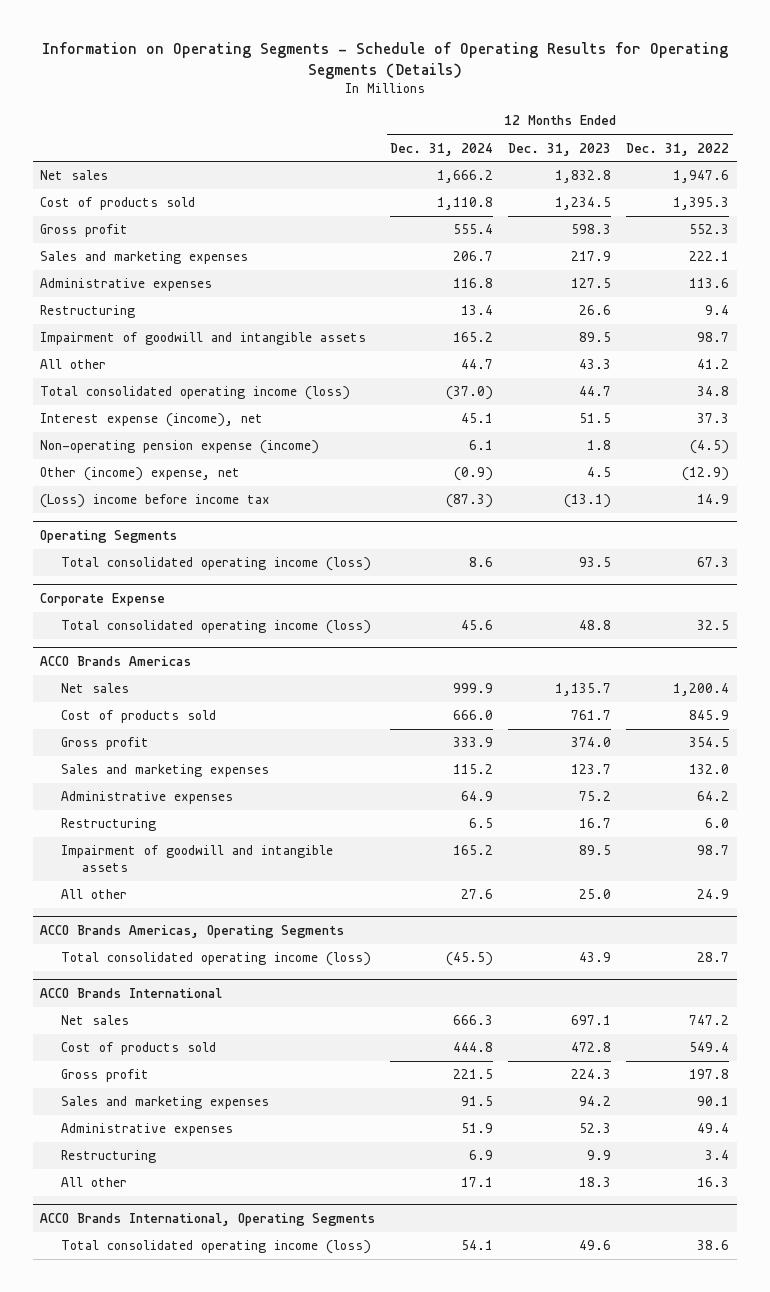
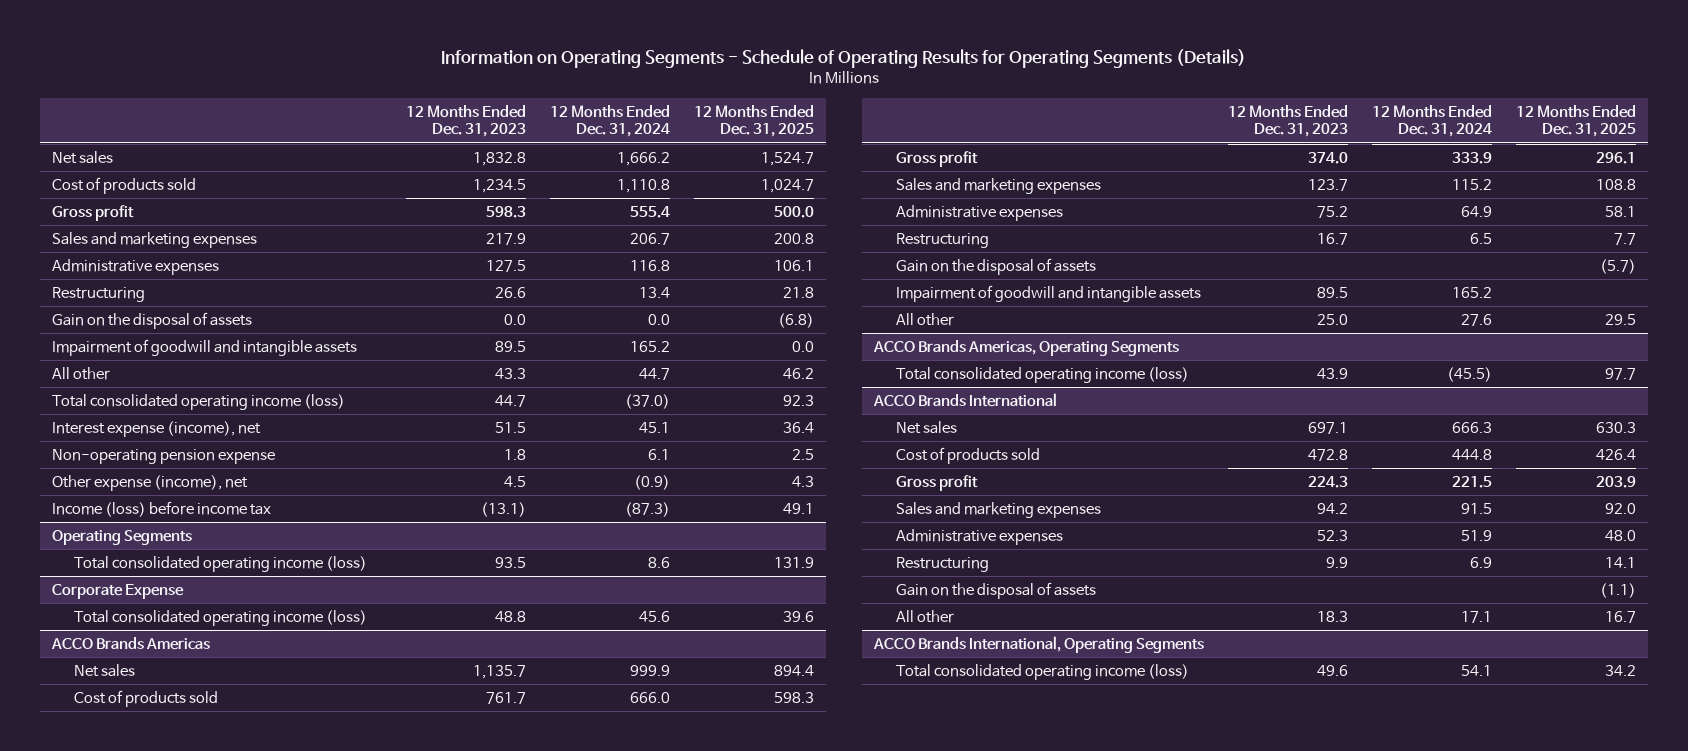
[626,142,730,156] Dec. 31, 2022 -> none
none -> [693,104,814,138] 12 Months Ended Dec. 31, 2025
none -> [51,312,252,330] Gain on the disposal of assets
[40,440,320,455] Non-operating pension expense (income) -> [51,449,275,465] Non-operating pension expense
[40,467,241,482] Other (income) expense, net -> [51,475,248,492] Other expense (income), net
[40,494,271,509] (Loss) income before income tax -> [51,501,271,518] Income (loss) before income tax
none -> [896,258,1097,276] Gain on the disposal of assets
none -> [896,582,1097,600] Gain on the disposal of assets

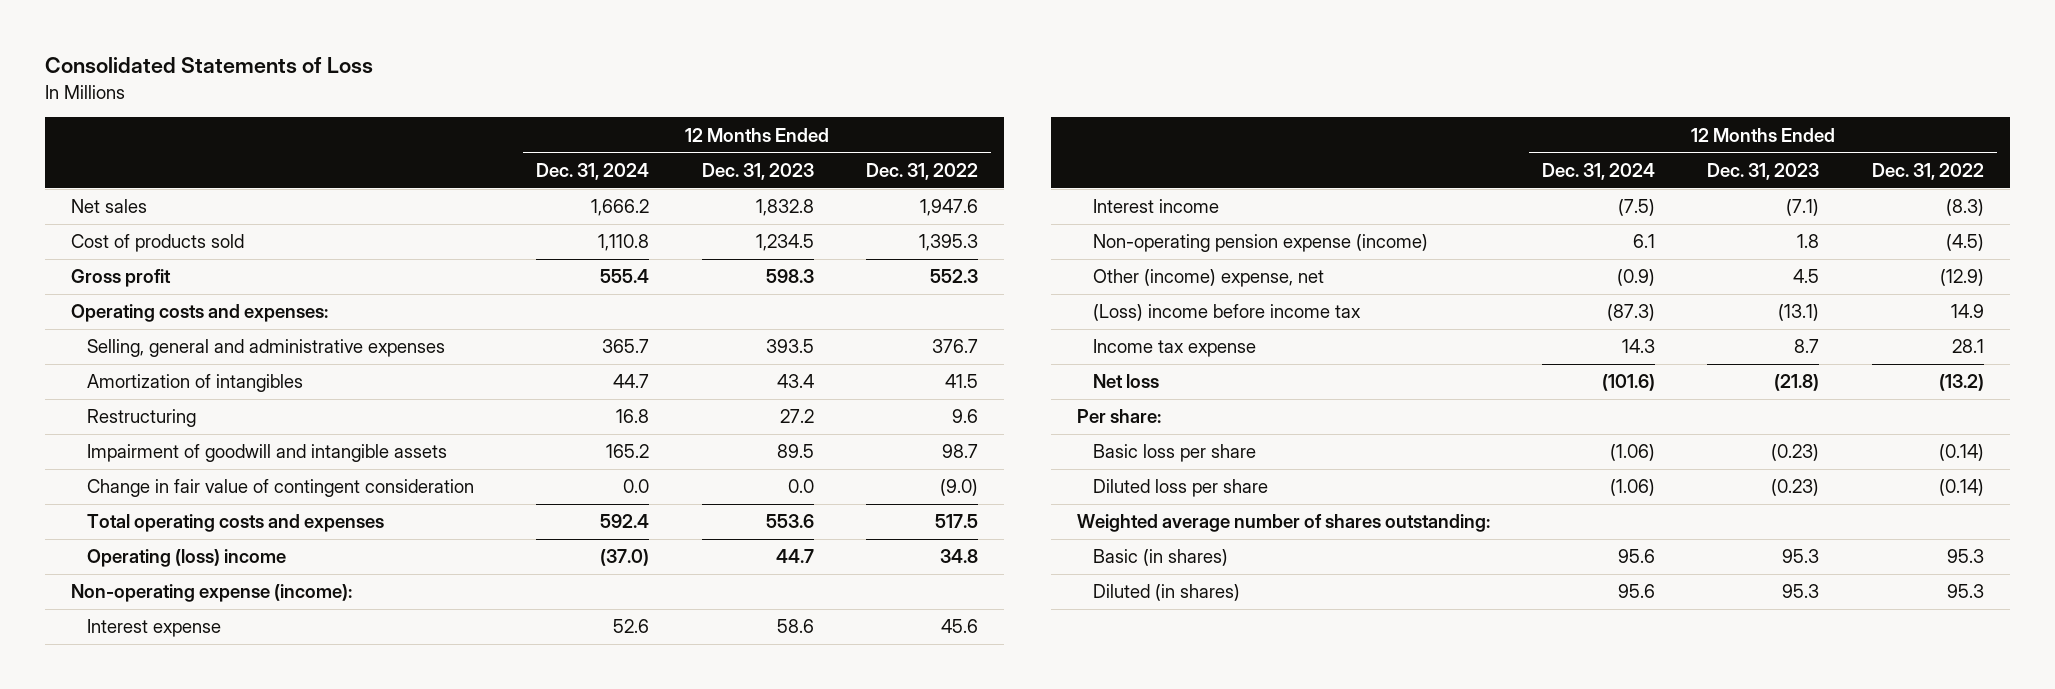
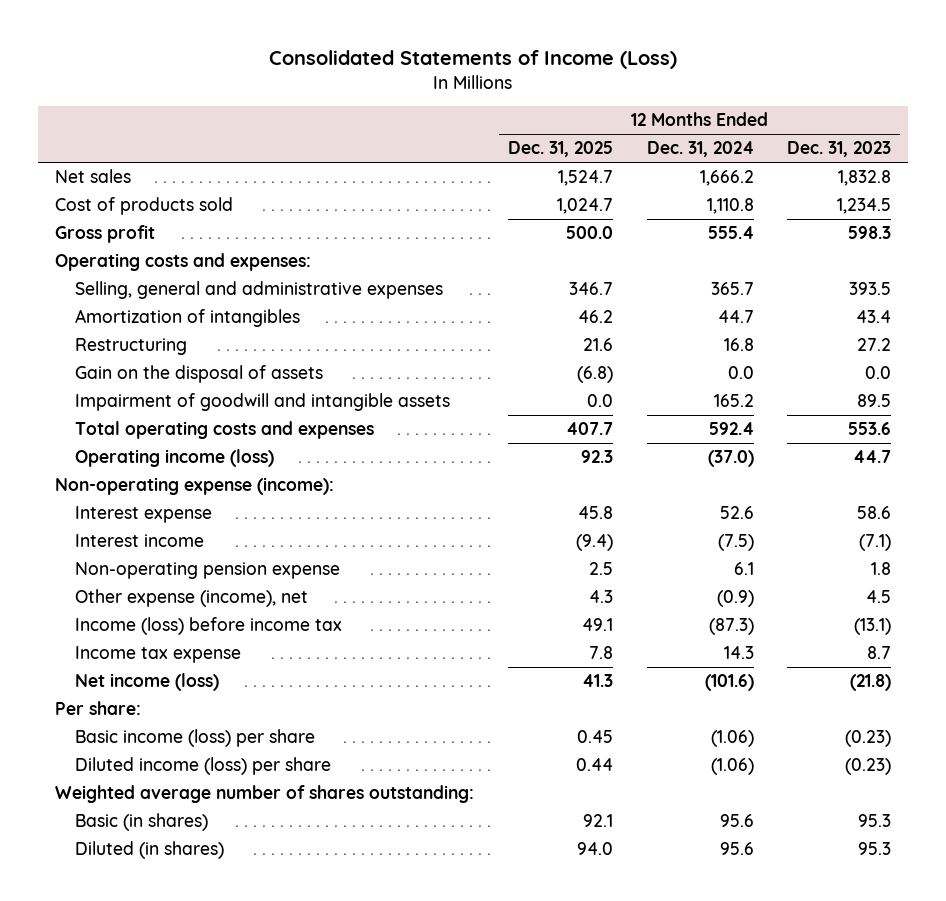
[44,57,373,74] Consolidated Statements of Loss -> [269,50,678,70] Consolidated Statements of Income (Loss)
[865,162,978,180] Dec. 31, 2022 -> none
none -> [507,141,613,158] Dec. 31, 2025
none -> [75,365,324,384] Gain on the disposal of assets
[87,479,475,498] Change in fair value of contingent consideration -> none
[87,549,287,568] Operating (loss) income -> [75,449,275,468] Operating income (loss)
[1093,234,1429,253] Non-operating pension expense (income) -> [75,562,341,580] Non-operating pension expense
[1093,269,1325,288] Other (income) expense, net -> [75,589,309,608] Other expense (income), net
[1093,304,1362,322] (Loss) income before income tax -> [75,617,343,636] Income (loss) before income tax
[1093,374,1160,389] Net loss -> [75,673,220,692] Net income (loss)
[1093,444,1257,463] Basic loss per share -> [75,729,316,748] Basic income (loss) per share
[1093,479,1269,498] Diluted loss per share -> [75,757,332,776] Diluted income (loss) per share

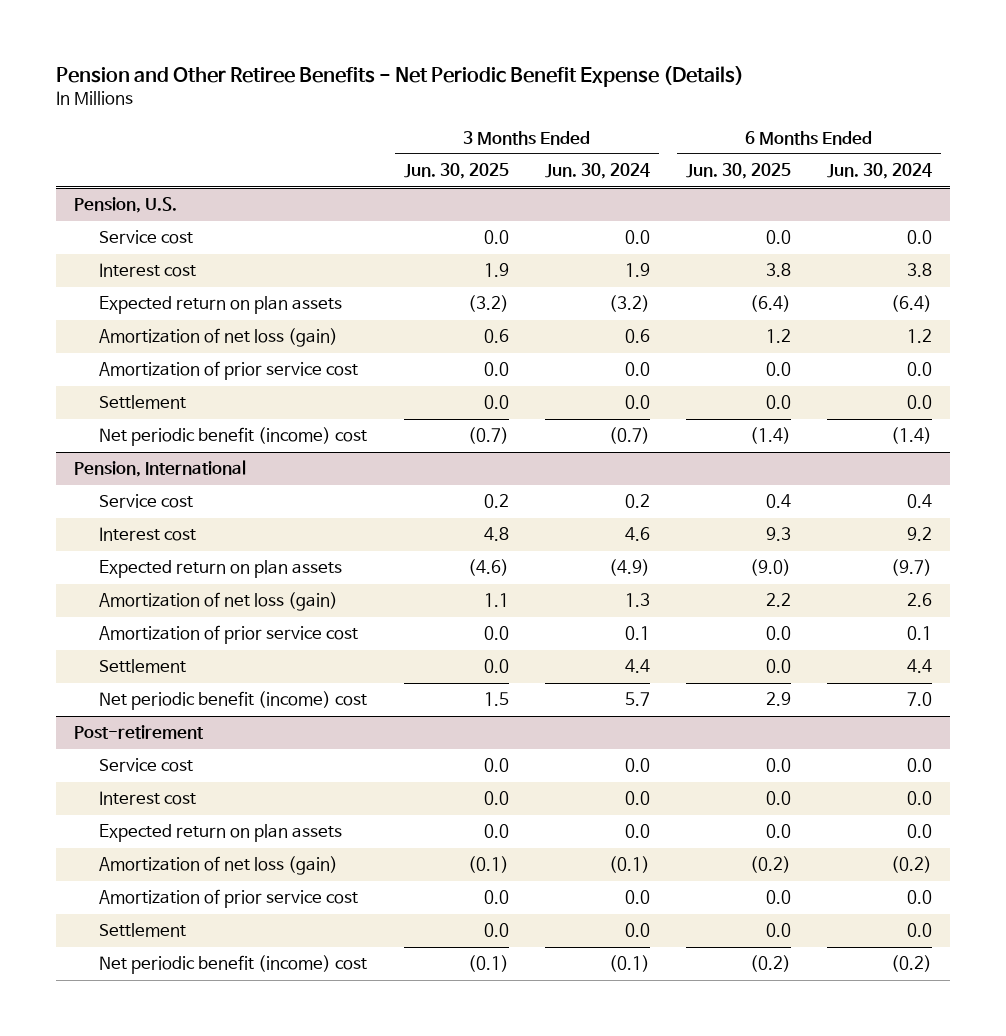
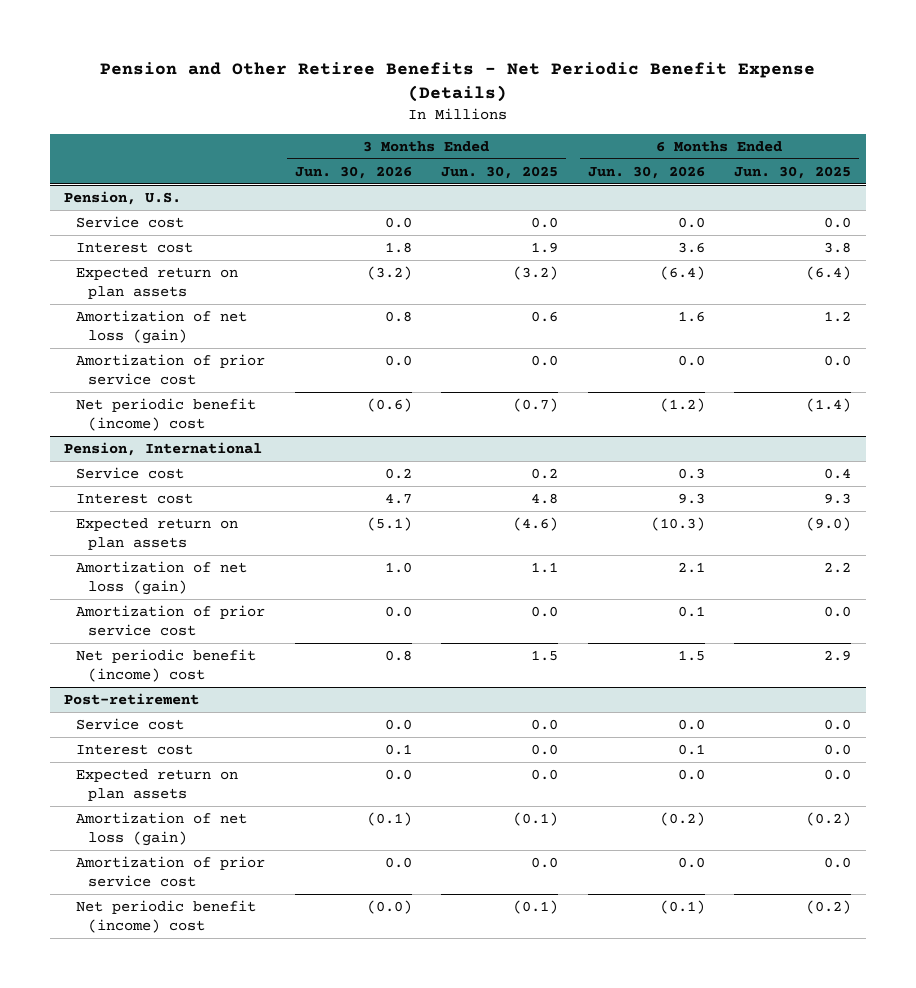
[544,163,650,180] Jun. 30, 2024 -> none
[827,163,933,180] Jun. 30, 2024 -> none
none -> [294,165,412,179] Jun. 30, 2026
none -> [587,165,705,179] Jun. 30, 2026
[99,395,187,410] Settlement -> none
[99,659,187,674] Settlement -> none
[99,923,187,938] Settlement -> none

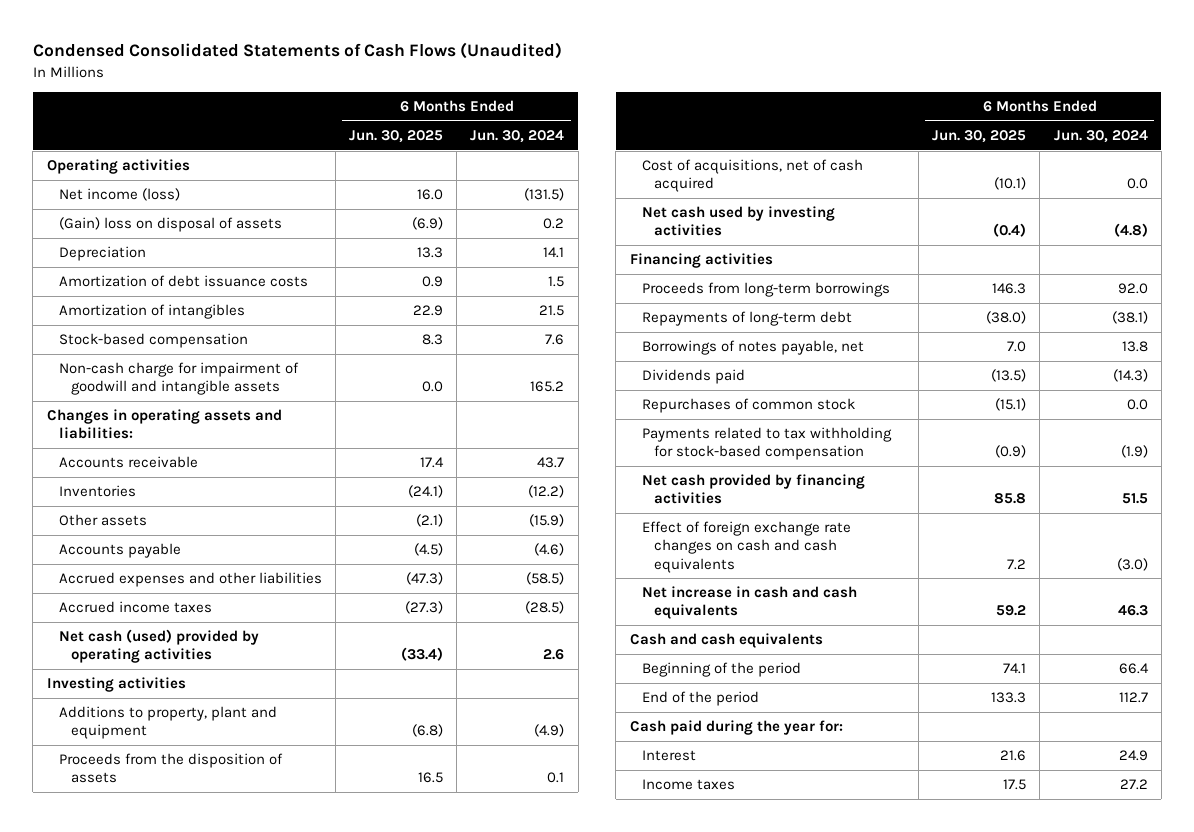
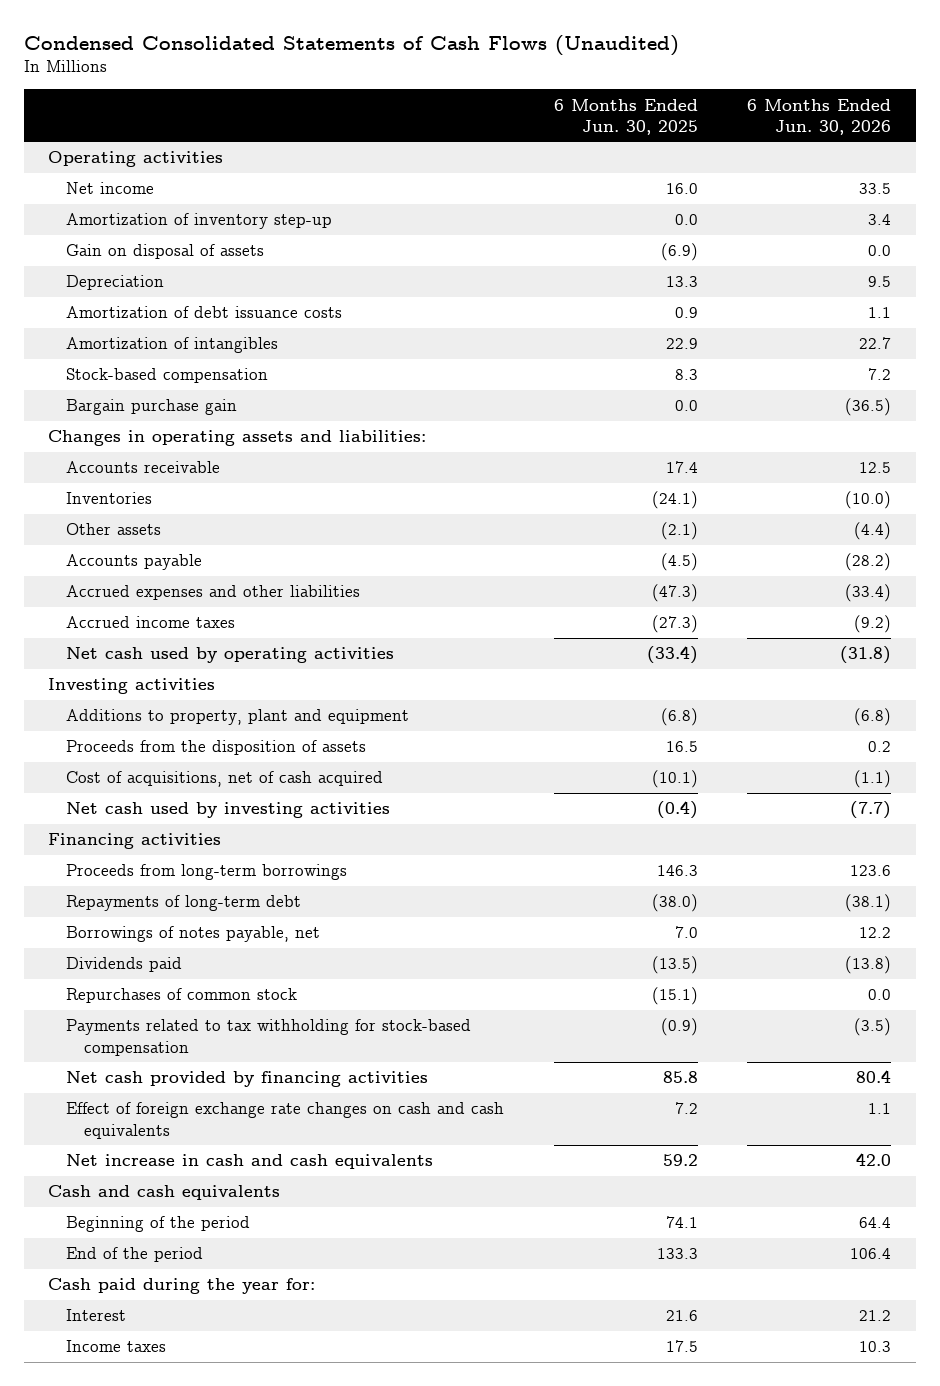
[470,130,565,144] Jun. 30, 2024 -> none
none -> [747,98,892,135] 6 Months Ended Jun. 30, 2026
[58,188,180,202] Net income (loss) -> [66,182,155,195] Net income
none -> [66,213,333,230] Amortization of inventory step-up
[58,217,282,233] (Gain) loss on disposal of assets -> [66,244,265,260] Gain on disposal of assets
[58,362,299,396] Non-cash charge for impairment of goodwill and intangible assets -> none
none -> [66,399,238,416] Bargain purchase gain
[58,629,259,664] Net cash (used) provided by operating activities -> [66,647,395,664] Net cash used by operating activities

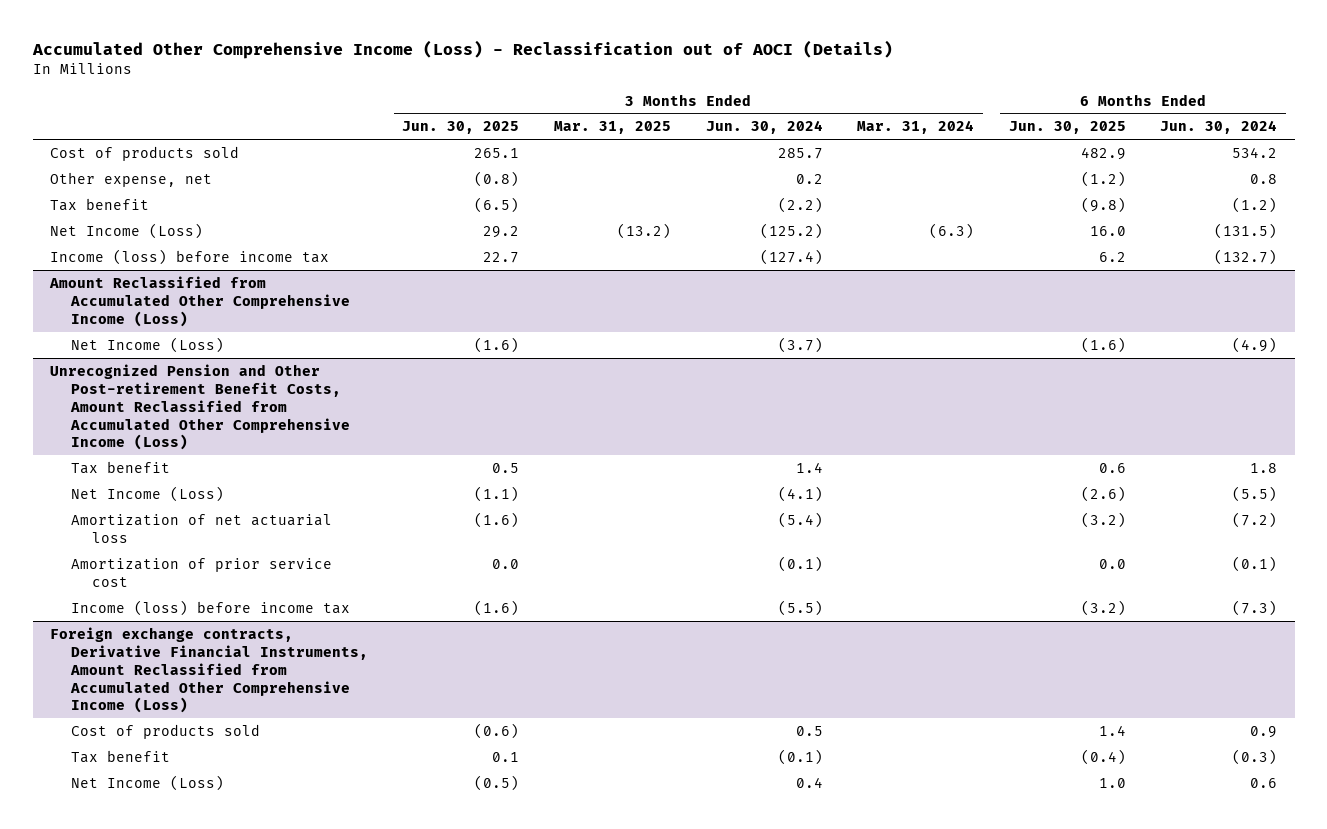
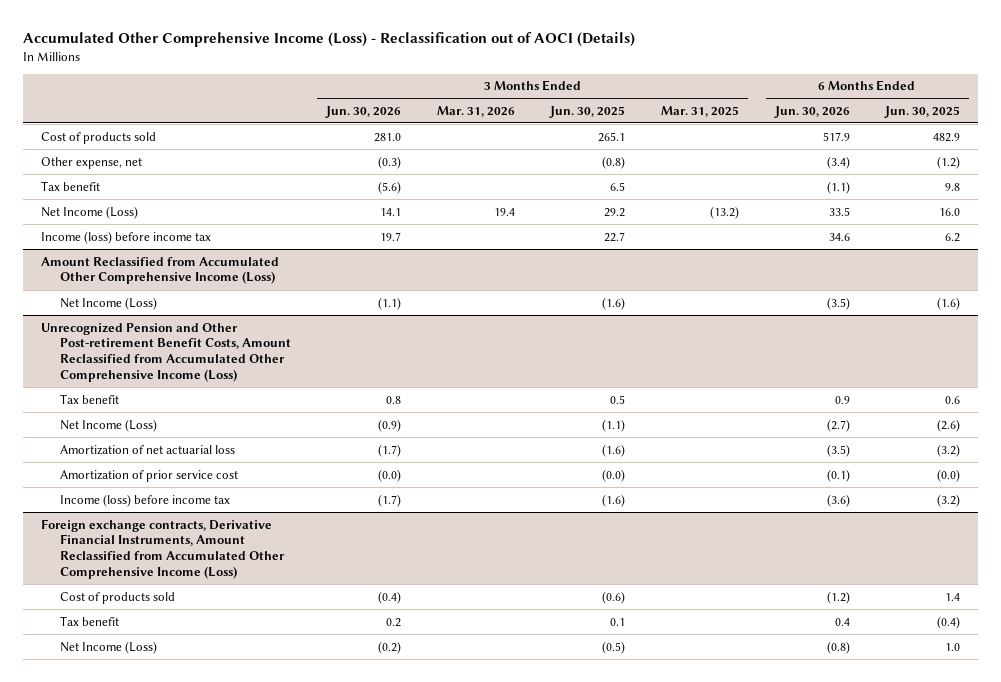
[705,120,823,135] Jun. 30, 2024 -> none
[857,120,975,135] Mar. 31, 2024 -> none
[1160,120,1278,135] Jun. 30, 2024 -> none
none -> [325,105,402,118] Jun. 30, 2026
none -> [436,105,515,117] Mar. 31, 2026
none -> [773,105,850,118] Jun. 30, 2026
[474,196,520,213] (6.5) -> [610,181,626,191] 6.5
[1080,196,1126,213] (9.8) -> [945,182,961,191] 9.8
[492,558,520,569] 0.0 -> [602,468,626,482] (0.0)
[1098,558,1126,569] 0.0 -> [937,468,961,482] (0.0)

